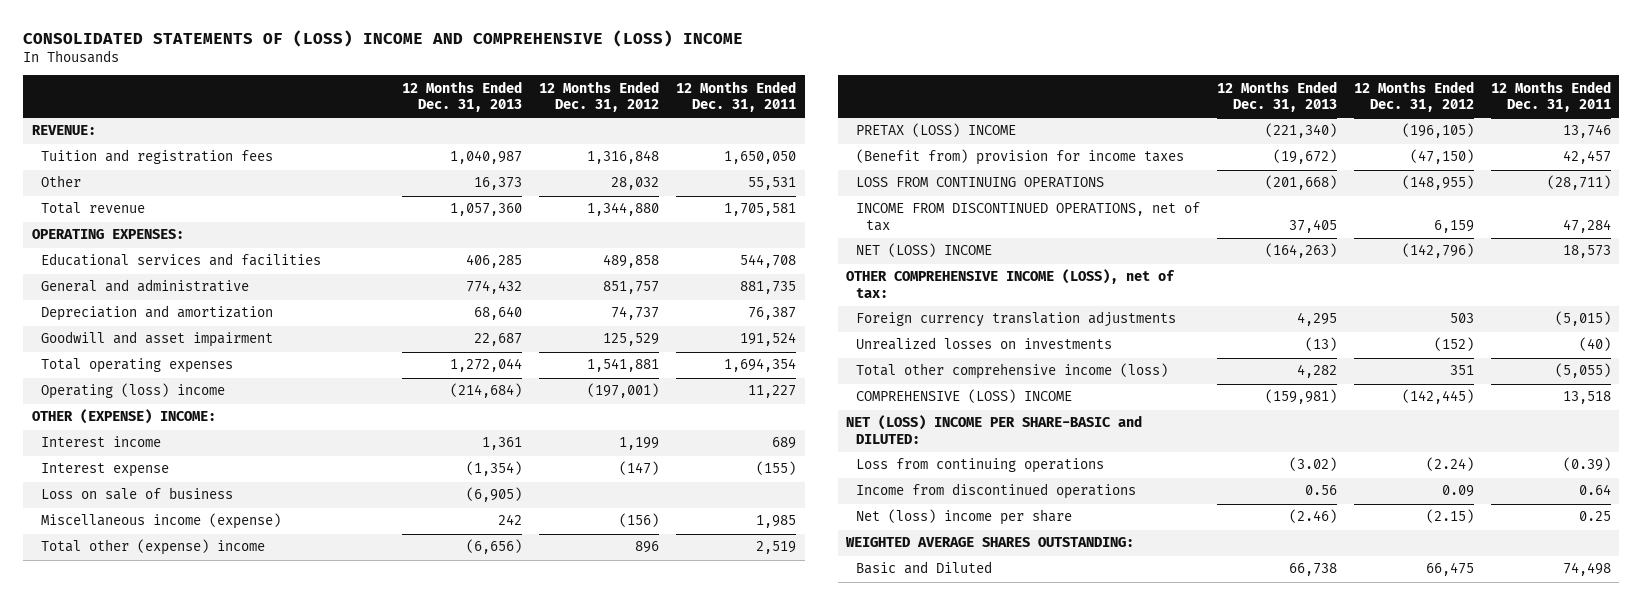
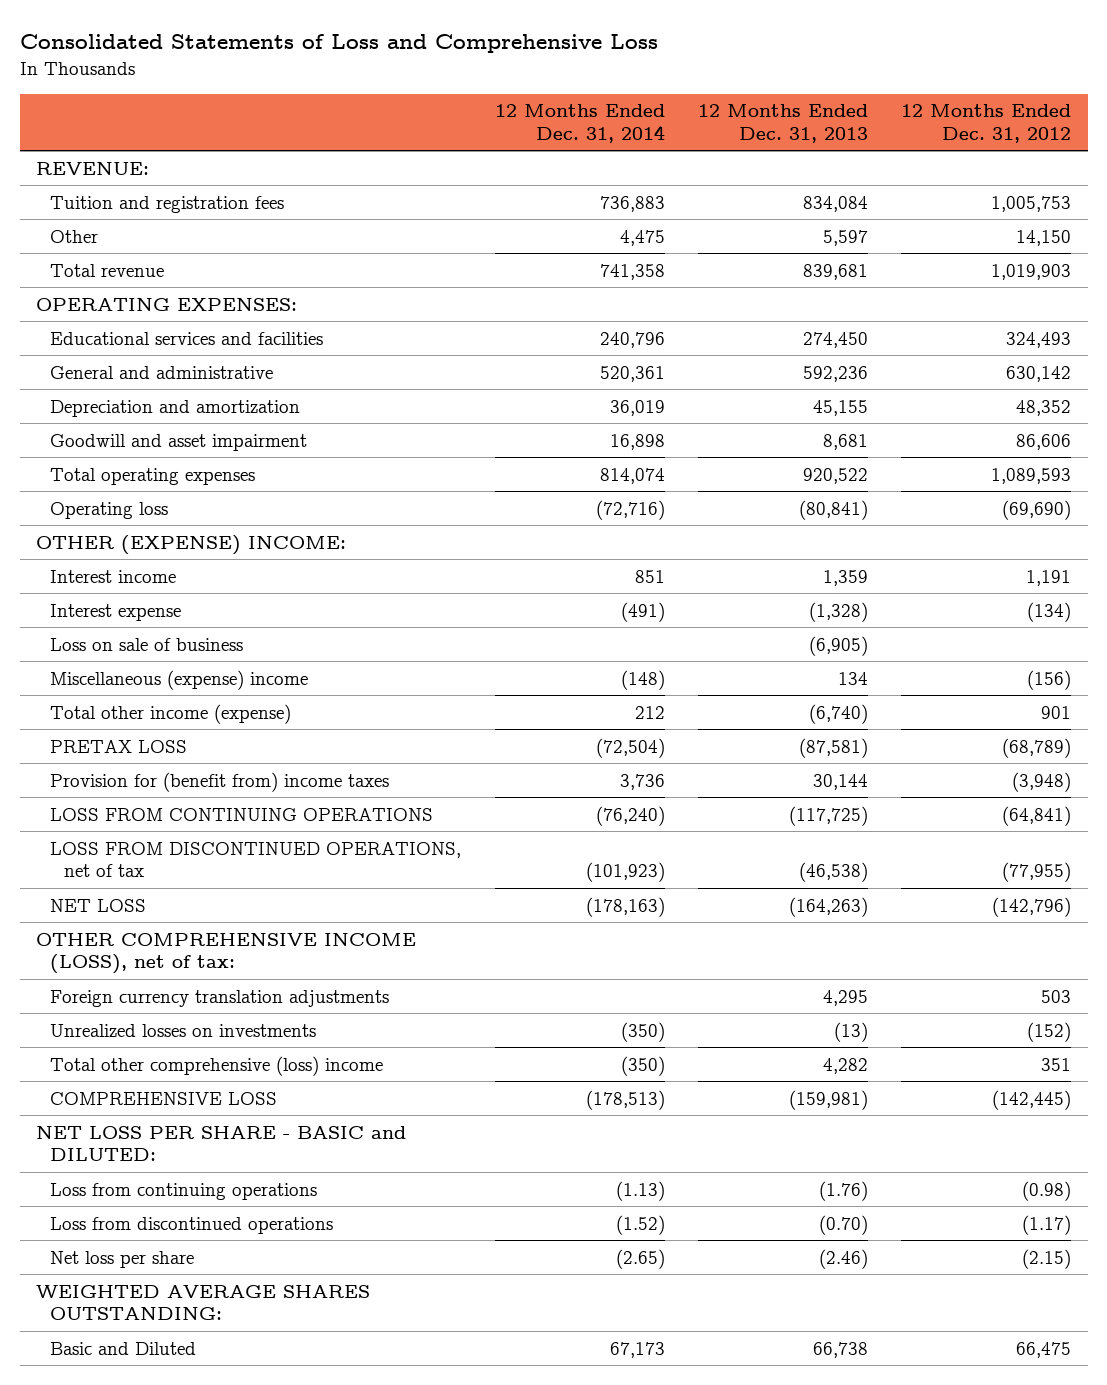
[23,29,744,47] CONSOLIDATED STATEMENTS OF (LOSS) INCOME AND COMPREHENSIVE (LOSS) INCOME -> [19,34,658,54] Consolidated Statements of Loss and Comprehensive Loss
[676,80,797,113] 12 Months Ended Dec. 31, 2011 -> none
none -> [494,104,665,143] 12 Months Ended Dec. 31, 2014
[450,150,523,165] 1,040,987 -> [802,195,868,212] 834,084
[587,150,660,165] 1,316,848 -> [991,195,1072,212] 1,005,753
[474,177,523,191] 16,373 -> [822,229,868,246] 5,597
[611,177,660,191] 28,032 -> [1016,229,1072,246] 14,150
[450,203,523,217] 1,057,360 -> [802,263,868,280] 839,681
[587,202,660,217] 1,344,880 -> [991,263,1072,280] 1,019,903
[466,254,523,269] 406,285 -> [802,331,868,348] 274,450
[603,254,660,269] 489,858 -> [1006,331,1072,348] 324,493
[466,280,523,295] 774,432 -> [802,365,868,382] 592,236
[603,281,660,295] 851,757 -> [1006,365,1072,382] 630,142
[474,306,523,321] 68,640 -> [812,399,868,416] 45,155
[611,306,660,321] 74,737 -> [1016,399,1072,416] 48,352
[474,333,523,347] 22,687 -> [822,433,868,450] 8,681
[603,333,660,347] 125,529 -> [1016,433,1072,450] 86,606
[450,358,523,373] 1,272,044 -> [802,467,868,484] 920,522
[587,358,660,373] 1,541,881 -> [991,467,1072,484] 1,089,593
[41,383,226,400] Operating (loss) income -> [50,501,169,519] Operating loss
[450,383,523,399] (214,684) -> [798,499,868,520] (80,841)
[587,383,660,399] (197,001) -> [1002,499,1072,520] (69,690)
[482,437,523,451] 1,361 -> [822,569,868,586] 1,359
[619,437,660,451] 1,199 -> [1026,569,1072,586] 1,191
[466,461,523,477] (1,354) -> [808,601,868,622] (1,328)
[619,461,660,476] (147) -> [1027,601,1072,622] (134)
[41,513,282,530] Miscellaneous income (expense) -> [50,669,309,690] Miscellaneous (expense) income
[498,514,523,526] 242 -> [837,671,868,685] 134
[41,539,266,556] Total other (expense) income -> [50,703,292,724] Total other income (expense)
[466,539,523,555] (6,656) -> [808,703,868,724] (6,740)
[635,541,660,554] 896 -> [1041,705,1072,719] 901
[856,123,1017,138] PRETAX (LOSS) INCOME -> [50,739,188,753] PRETAX LOSS
[1265,123,1338,139] (221,340) -> [798,737,868,758] (87,581)
[1401,123,1474,139] (196,105) -> [1002,737,1072,758] (68,789)
[856,149,1185,166] (Benefit from) provision for income taxes -> [50,771,390,792] Provision for (benefit from) income taxes
[1273,149,1338,165] (19,672) -> [812,773,868,790] 30,144
[1409,149,1474,165] (47,150) -> [1012,771,1072,792] (3,948)
[1265,175,1338,191] (201,668) -> [788,805,868,826] (117,725)
[1401,175,1474,191] (148,955) -> [1002,805,1072,826] (64,841)
[856,202,1201,232] INCOME FROM DISCONTINUED OPERATIONS, net of tax -> [50,841,462,878] LOSS FROM DISCONTINUED OPERATIONS, net of tax
[1289,219,1338,234] 37,405 -> [798,862,868,883] (46,538)
[1433,220,1474,234] 6,159 -> [1002,862,1072,883] (77,955)
[856,243,993,258] NET (LOSS) INCOME -> [50,898,147,912] NET LOSS
[856,363,1169,380] Total other comprehensive income (loss) -> [50,1055,384,1076] Total other comprehensive (loss) income
[856,389,1073,404] COMPREHENSIVE (LOSS) INCOME -> [50,1091,278,1105] COMPREHENSIVE LOSS
[846,415,1143,445] NET (LOSS) INCOME PER SHARE-BASIC and DILUTED: -> [36,1125,407,1162] NET LOSS PER SHARE - BASIC and DILUTED:
[1289,457,1338,472] (3.02) -> [818,1180,868,1201] (1.76)
[1425,457,1474,472] (2.24) -> [1022,1180,1072,1201] (0.98)
[856,483,1137,500] Income from discontinued operations -> [50,1216,334,1234] Loss from discontinued operations
[1305,485,1338,496] 0.56 -> [818,1214,868,1235] (0.70)
[1441,485,1474,498] 0.09 -> [1022,1214,1072,1235] (1.17)
[856,509,1073,526] Net (loss) income per share -> [50,1250,195,1268] Net loss per share

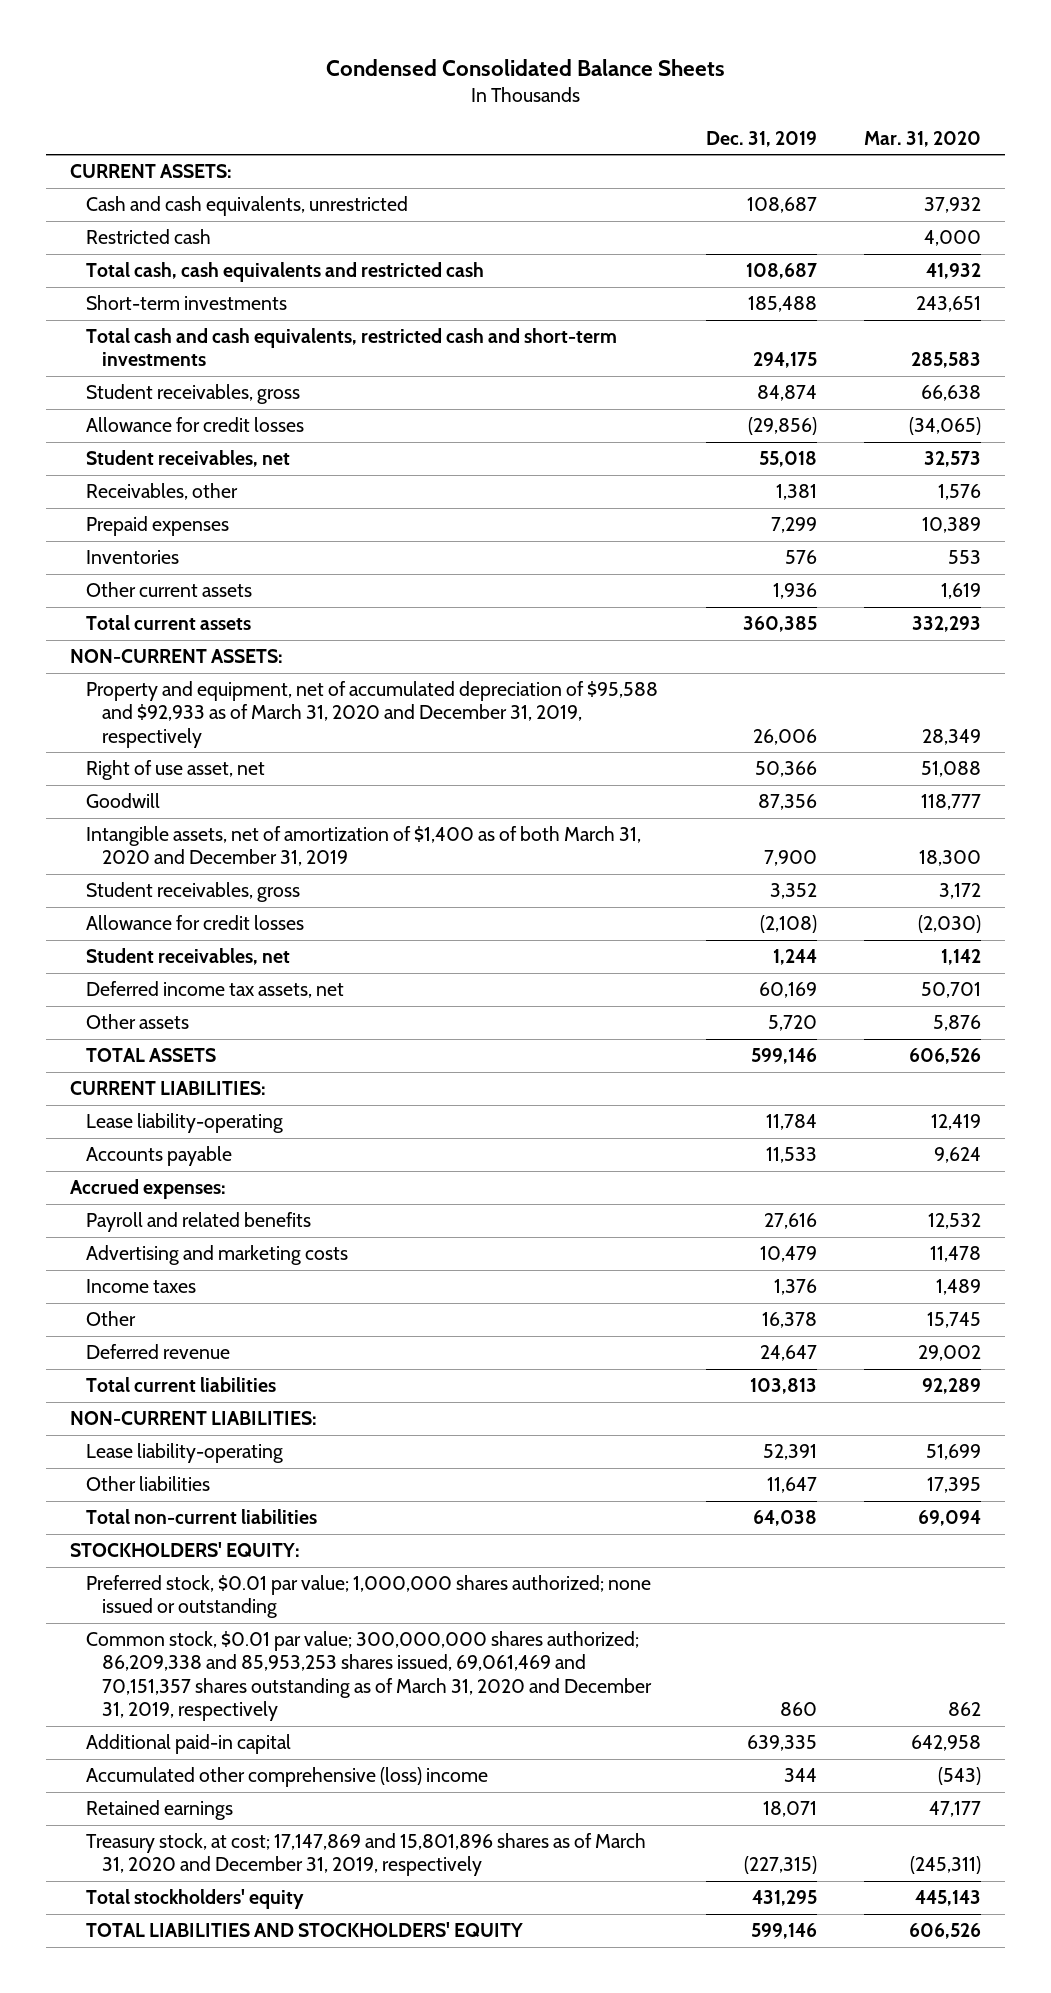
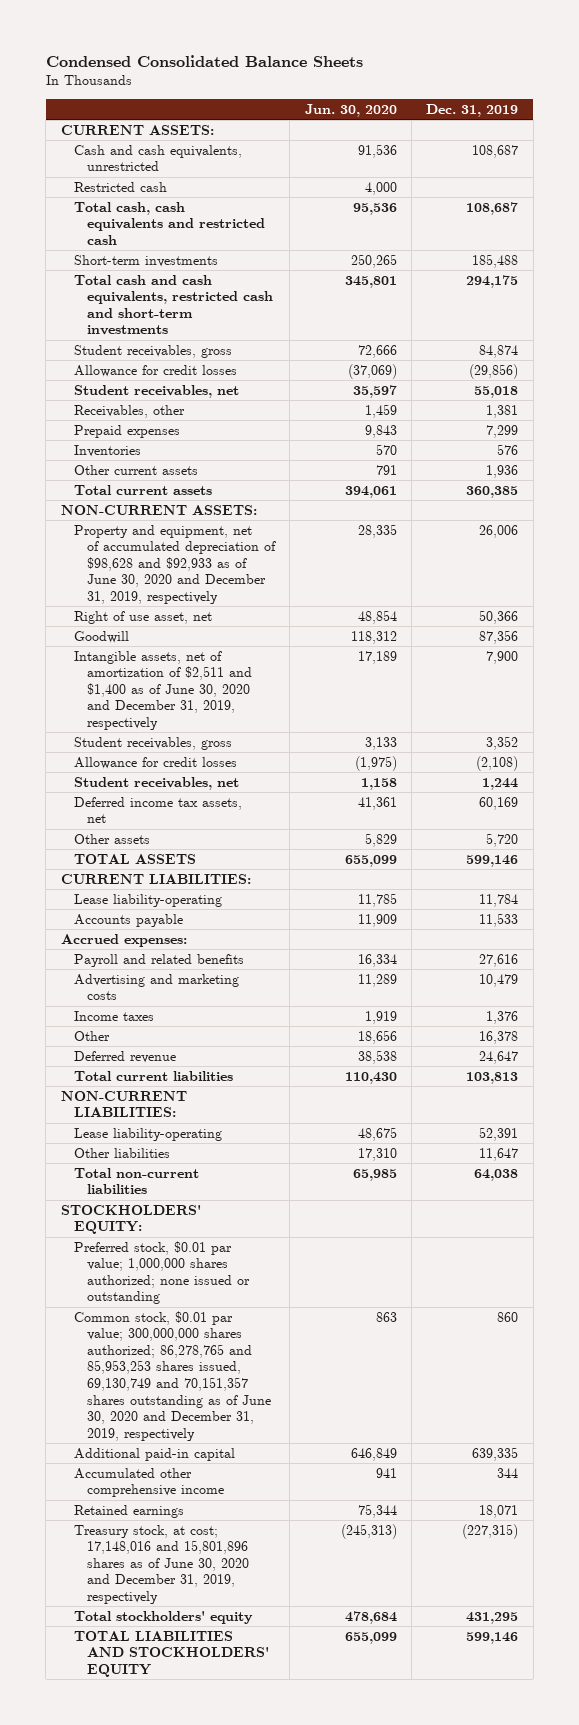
[864,130,982,147] Mar. 31, 2020 -> none
none -> [304,103,397,117] Jun. 30, 2020
[85,681,658,748] Property and equipment, net of accumulated depreciation of $95,588 and $92,933 as of March 31, 2020 and December 31, 2019, respectively -> [73,524,276,605] Property and equipment, net of accumulated depreciation of $98,628 and $92,933 as of June 30, 2020 and December 31, 2019, respectively
[85,826,641,867] Intangible assets, net of amortization of $1,400 as of both March 31, 2020 and December 31, 2019 -> [73,650,252,731] Intangible assets, net of amortization of $2,511 and $1,400 as of June 30, 2020 and December 31, 2019, respectively
[85,1631,652,1722] Common stock, $0.01 par value; 300,000,000 shares authorized; 86,209,338 and 85,953,253 shares issued, 69,061,469 and 70,151,357 shares outstanding as of March 31, 2020 and December 31, 2019, respectively -> [73,1310,271,1441] Common stock, $0.01 par value; 300,000,000 shares authorized; 86,278,765 and 85,953,253 shares issued, 69,130,749 and 70,151,357 shares outstanding as of June 30, 2020 and December 31, 2019, respectively
[85,1767,488,1788] Accumulated other comprehensive (loss) income -> [73,1467,224,1498] Accumulated other comprehensive income
[85,1833,646,1877] Treasury stock, at cost; 17,147,869 and 15,801,896 shares as of March 31, 2020 and December 31, 2019, respectively -> [73,1524,249,1605] Treasury stock, at cost; 17,148,016 and 15,801,896 shares as of June 30, 2020 and December 31, 2019, respectively

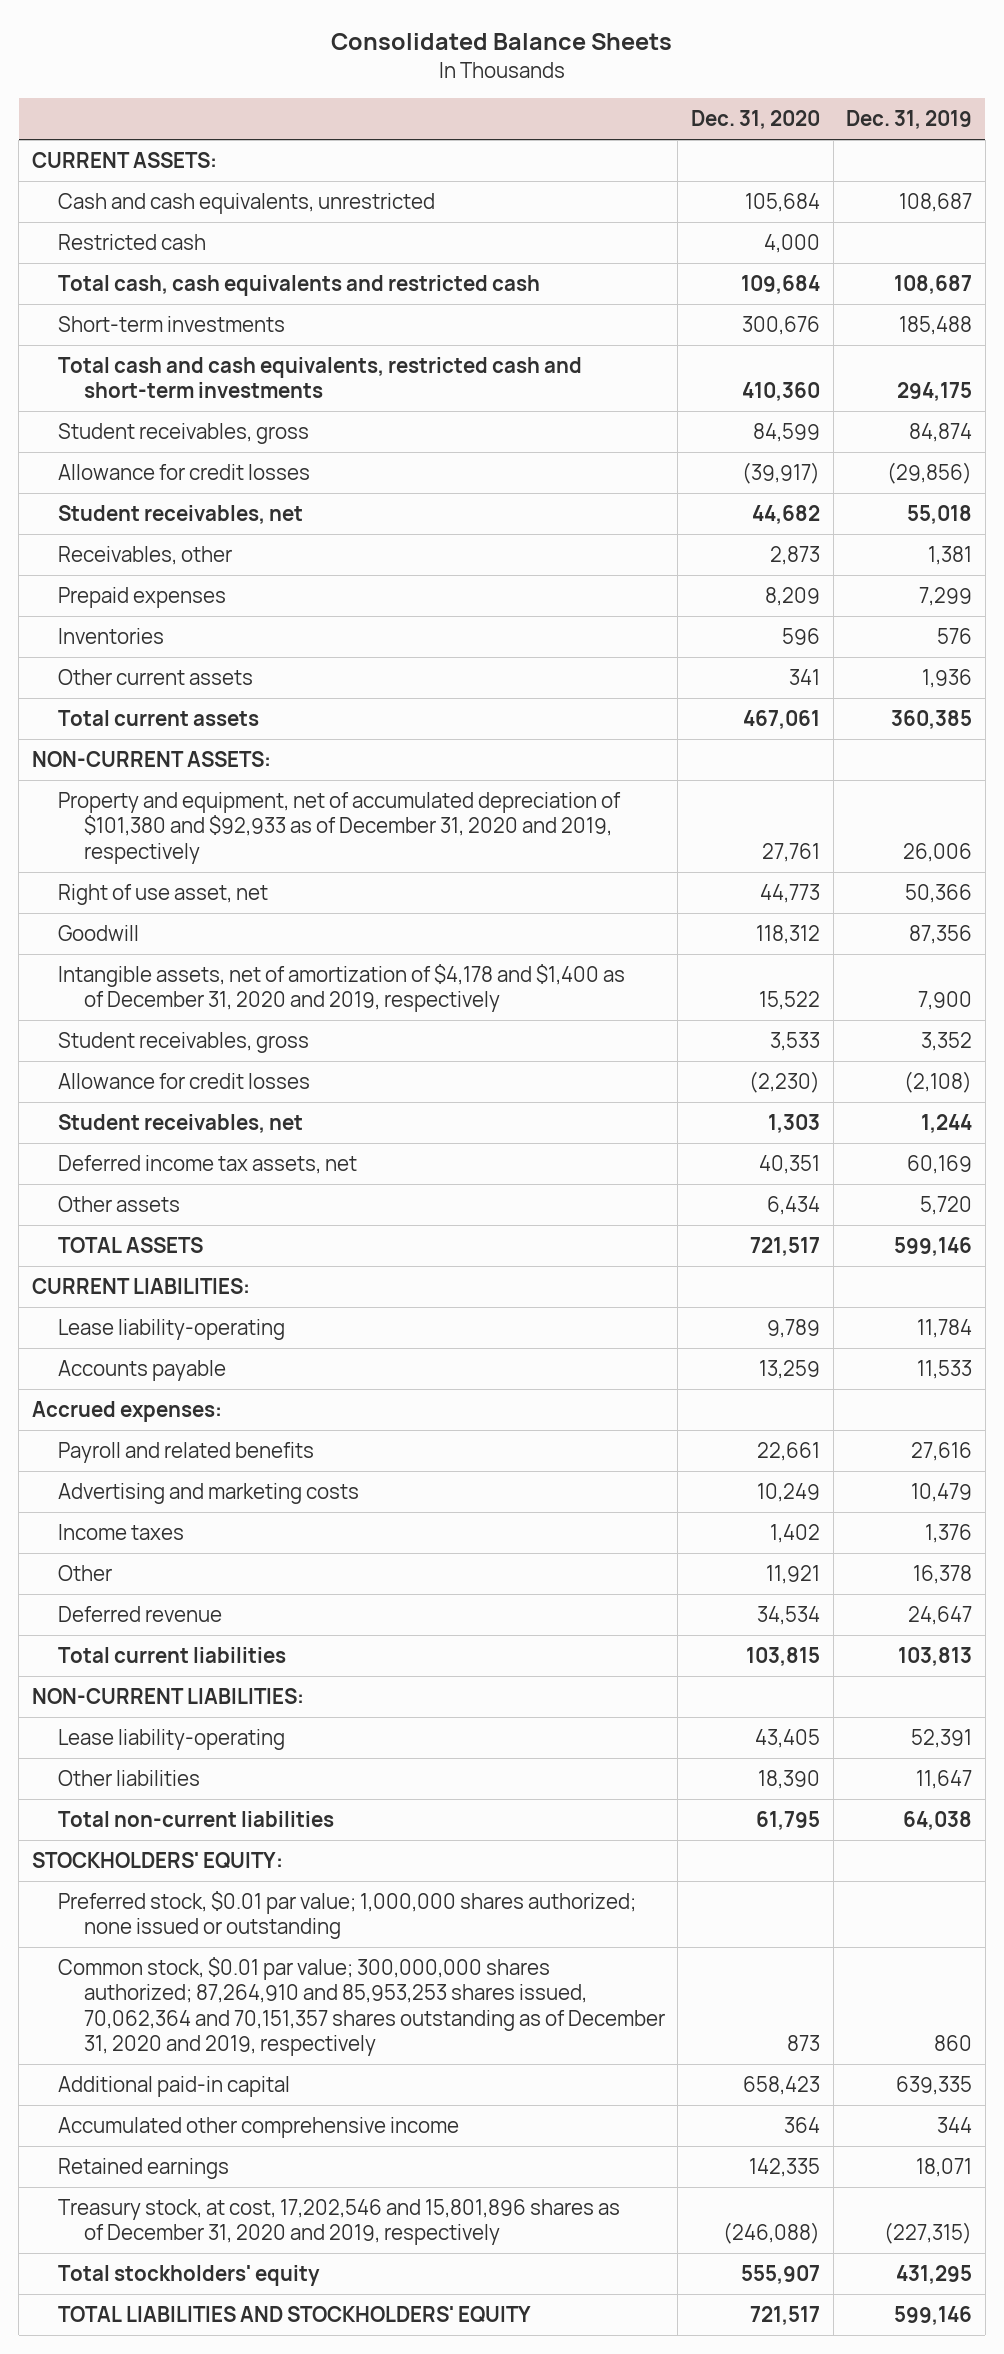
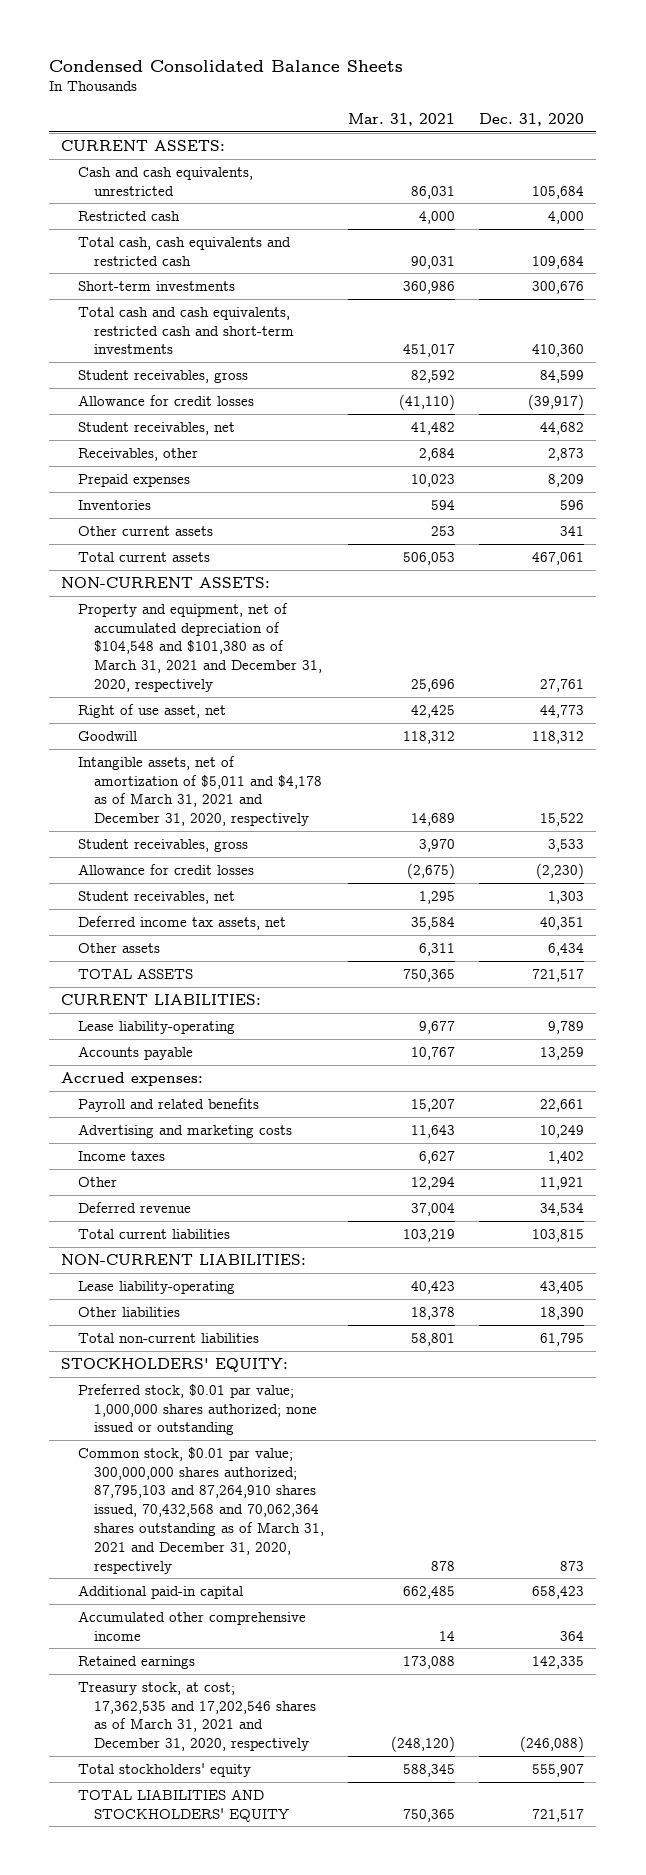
[331,33,673,51] Consolidated Balance Sheets -> [49,59,404,72] Condensed Consolidated Balance Sheets
[846,110,973,130] Dec. 31, 2019 -> none
none -> [347,112,455,126] Mar. 31, 2021
[57,791,621,864] Property and equipment, net of accumulated depreciation of $101,380 and $92,933 as of December 31, 2020 and 2019, respectively -> [77,602,322,693] Property and equipment, net of accumulated depreciation of $104,548 and $101,380 as of March 31, 2021 and December 31, 2020, respectively
[57,963,625,1013] Intangible assets, net of amortization of $4,178 and $1,400 as of December 31, 2020 and 2019, respectively -> [77,755,322,827] Intangible assets, net of amortization of $5,011 and $4,178 as of March 31, 2021 and December 31, 2020, respectively
[57,1956,665,2057] Common stock, $0.01 par value; 300,000,000 shares authorized; 87,264,910 and 85,953,253 shares issued, 70,062,364 and 70,151,357 shares outstanding as of December 31, 2020 and 2019, respectively -> [77,1446,324,1574] Common stock, $0.01 par value; 300,000,000 shares authorized; 87,795,103 and 87,264,910 shares issued, 70,432,568 and 70,062,364 shares outstanding as of March 31, 2021 and December 31, 2020, respectively
[57,2198,620,2246] Treasury stock, at cost, 17,202,546 and 15,801,896 shares as of December 31, 2020 and 2019, respectively -> [77,1681,316,1752] Treasury stock, at cost; 17,362,535 and 17,202,546 shares as of March 31, 2021 and December 31, 2020, respectively

